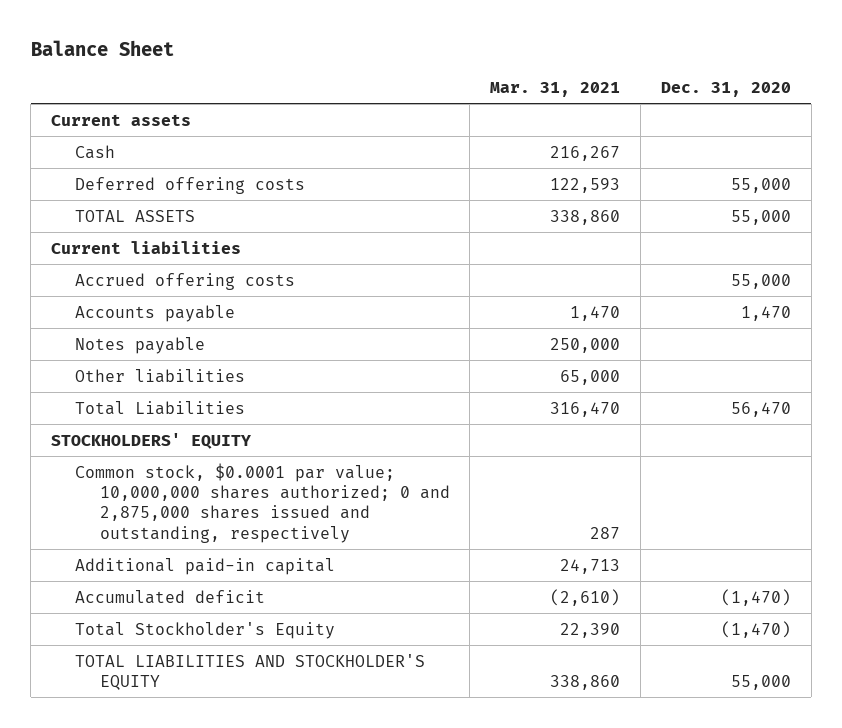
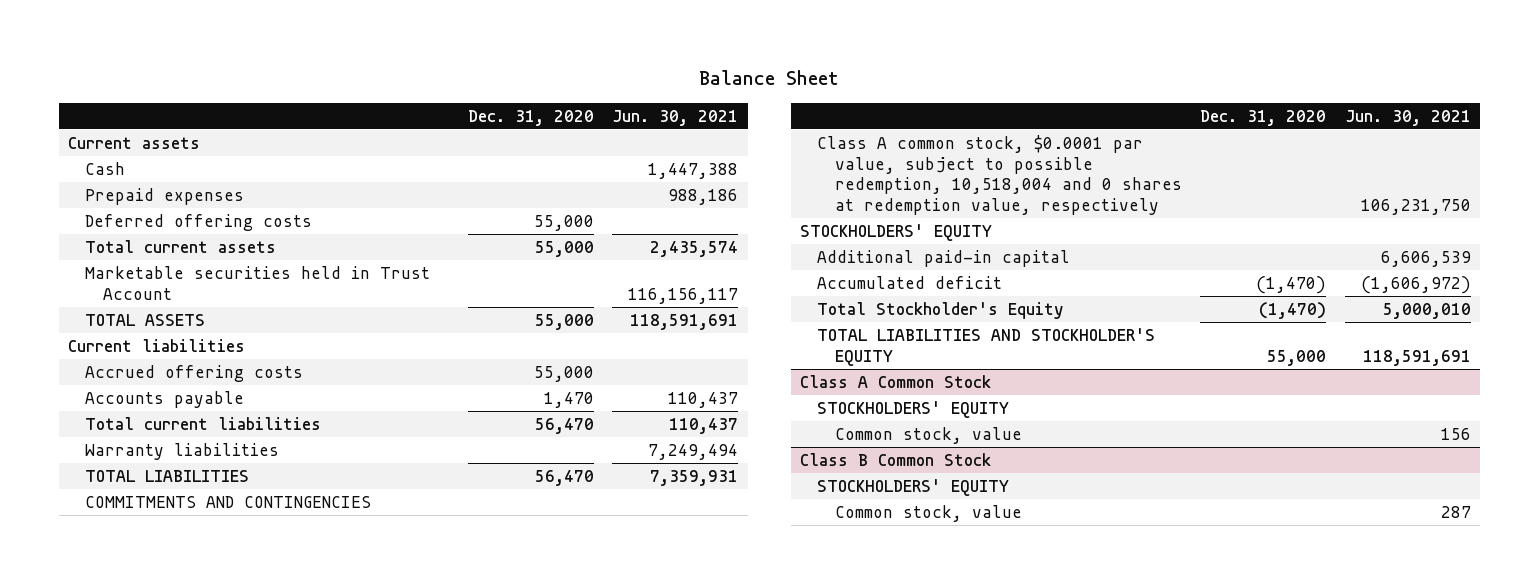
[490,82,621,98] Mar. 31, 2021 -> none
none -> [612,109,739,126] Jun. 30, 2021
none -> [85,188,245,206] Prepaid expenses
none -> [85,240,277,254] Total current assets
none -> [85,266,431,300] Marketable securities held in Trust Account
[75,336,206,354] Notes payable -> none
[75,368,246,383] Other liabilities -> none
[75,400,246,415] Total Liabilities -> [85,417,322,431] Total current liabilities
none -> [85,443,280,461] Warranty liabilities
none -> [85,470,250,483] TOTAL LIABILITIES
none -> [85,496,372,509] COMMITMENTS AND CONTINGENCIES
none -> [817,135,1182,215] Class A common stock, $0.0001 par value, subject to possible redemption, 10,518,004 and 0 shares at redemption value, respectively
[75,462,450,543] Common stock, $0.0001 par value; 10,000,000 shares authorized; 0 and 2,875,000 shares issued and outstanding, respectively -> none
none -> [799,375,991,389] Class A Common Stock
none -> [817,401,1010,419] STOCKHOLDERS' EQUITY
none -> [834,427,1022,445] Common stock, value
none -> [799,453,991,467] Class B Common Stock
none -> [817,479,1010,497] STOCKHOLDERS' EQUITY
none -> [834,505,1022,523] Common stock, value

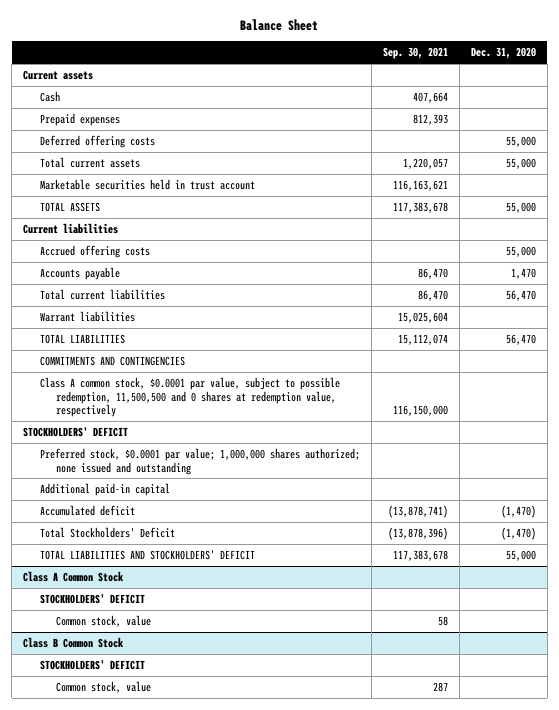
[612,109,739,126] Jun. 30, 2021 -> none
none -> [382,47,448,60] Sep. 30, 2021
[85,266,431,300] Marketable securities held in Trust Account -> [39,179,255,191] Marketable securities held in trust account
[85,443,280,461] Warranty liabilities -> [39,311,135,323] Warrant liabilities
[817,135,1182,215] Class A common stock, $0.0001 par value, subject to possible redemption, 10,518,004 and 0 shares at redemption value, respectively -> [39,377,340,418] Class A common stock, $0.0001 par value, subject to possible redemption, 11,500,500 and 0 shares at redemption value, respectively
[799,224,992,242] STOCKHOLDERS' EQUITY -> [23,427,129,438] STOCKHOLDERS' DEFICIT
none -> [39,448,360,475] Preferred stock, $0.0001 par value; 1,000,000 shares authorized; none issued and outstanding
[817,302,1065,320] Total Stockholder's Equity -> [39,527,175,539] Total Stockholders' Deficit
[817,328,1156,366] TOTAL LIABILITIES AND STOCKHOLDER'S EQUITY -> [39,550,255,561] TOTAL LIABILITIES AND STOCKHOLDERS' DEFICIT
[817,401,1010,419] STOCKHOLDERS' EQUITY -> [39,594,145,605] STOCKHOLDERS' DEFICIT
[817,479,1010,497] STOCKHOLDERS' EQUITY -> [39,660,145,671] STOCKHOLDERS' DEFICIT

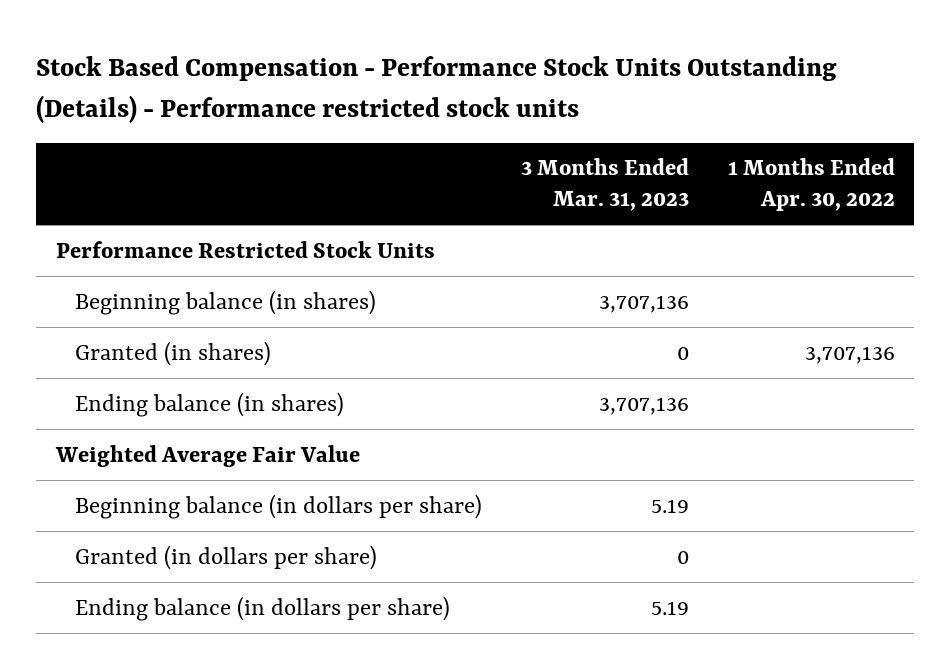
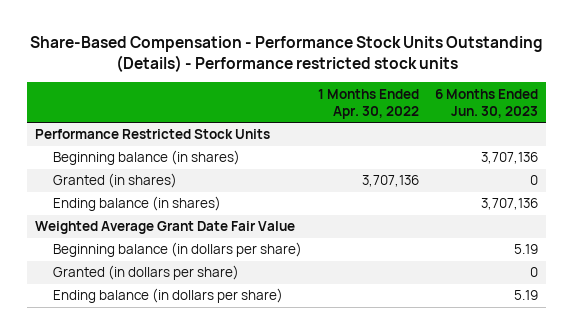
[35,56,837,123] Stock Based Compensation - Performance Stock Units Outstanding (Details) - Performance restricted stock units -> [29,35,543,72] Share-Based Compensation - Performance Stock Units Outstanding (Details) - Performance restricted stock units
[520,158,689,212] 3 Months Ended Mar. 31, 2023 -> none
none -> [435,88,539,118] 6 Months Ended Jun. 30, 2023
[54,444,360,467] Weighted Average Fair Value -> [35,221,296,235] Weighted Average Grant Date Fair Value

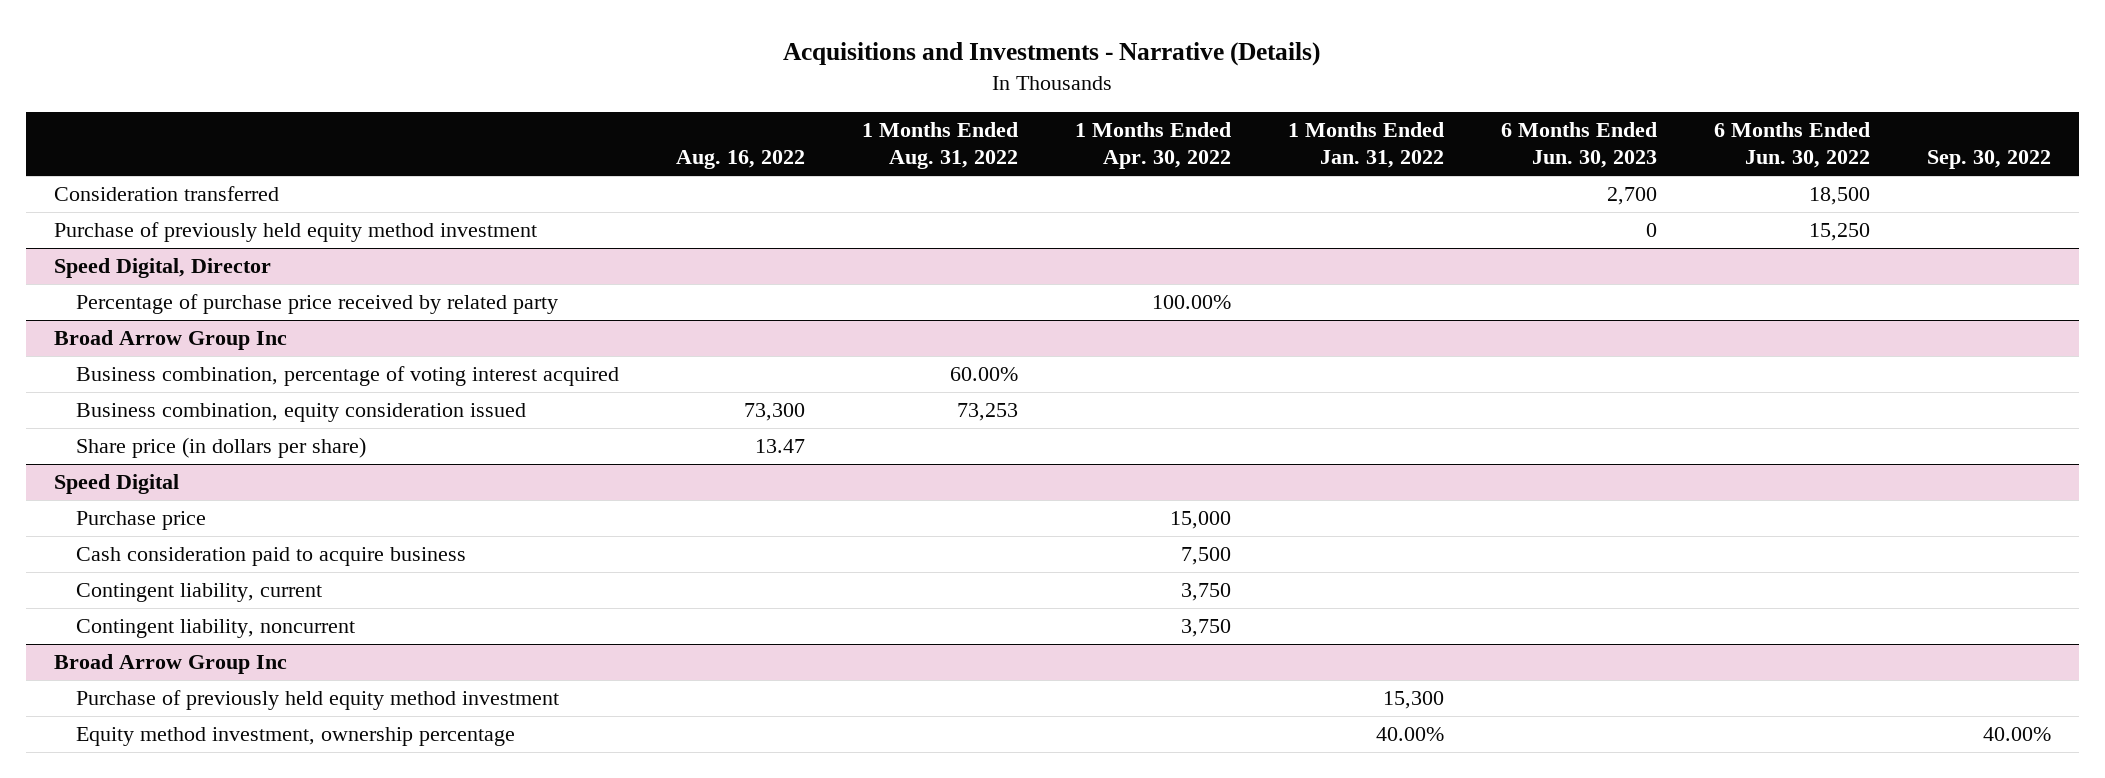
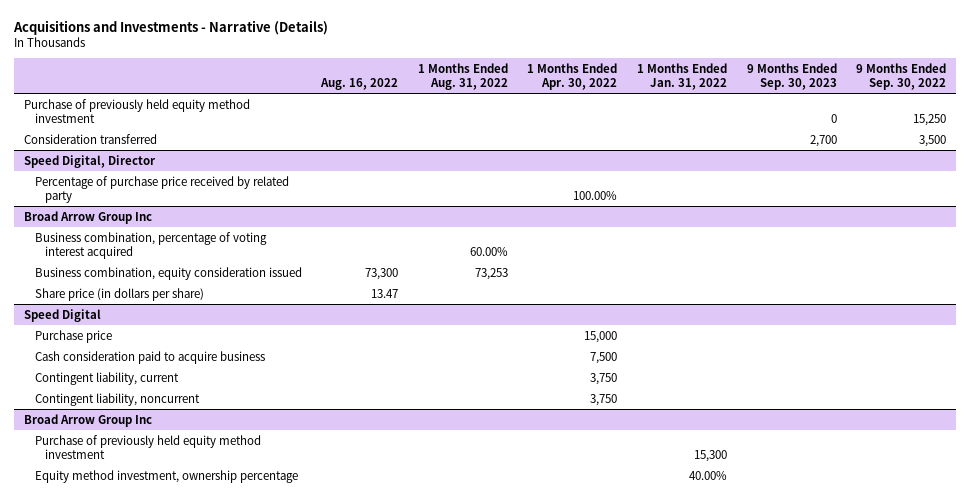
[1500,122,1657,169] 6 Months Ended Jun. 30, 2023 -> none
[1713,122,1870,169] 6 Months Ended Jun. 30, 2022 -> none
[1926,150,2051,170] Sep. 30, 2022 -> none
none -> [746,62,837,90] 9 Months Ended Sep. 30, 2023
none -> [856,62,947,90] 9 Months Ended Sep. 30, 2022
[54,186,280,202] Consideration transferred -> [23,133,157,144] Consideration transferred

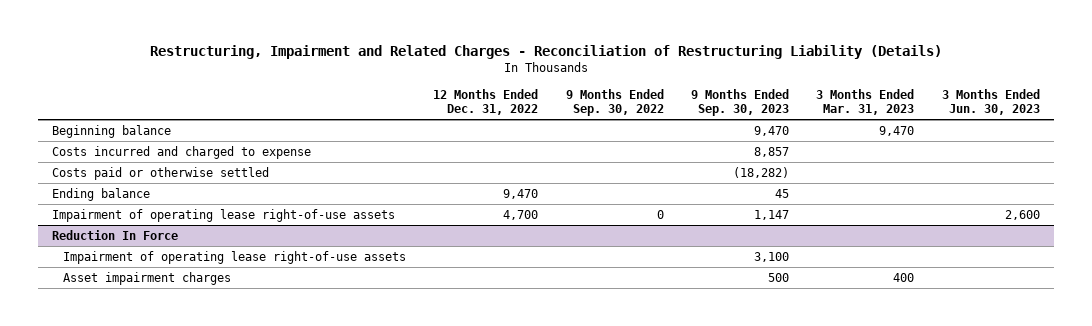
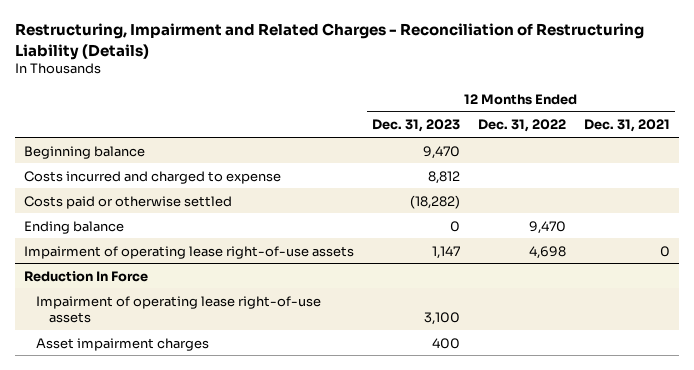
[565,88,664,117] 9 Months Ended Sep. 30, 2022 -> none
[691,88,790,117] 9 Months Ended Sep. 30, 2023 -> none
[816,88,915,116] 3 Months Ended Mar. 31, 2023 -> none
[941,88,1040,116] 3 Months Ended Jun. 30, 2023 -> none
none -> [371,119,460,133] Dec. 31, 2023
none -> [584,119,671,133] Dec. 31, 2021
[503,209,539,220] 4,700 -> [528,245,566,259] 4,698

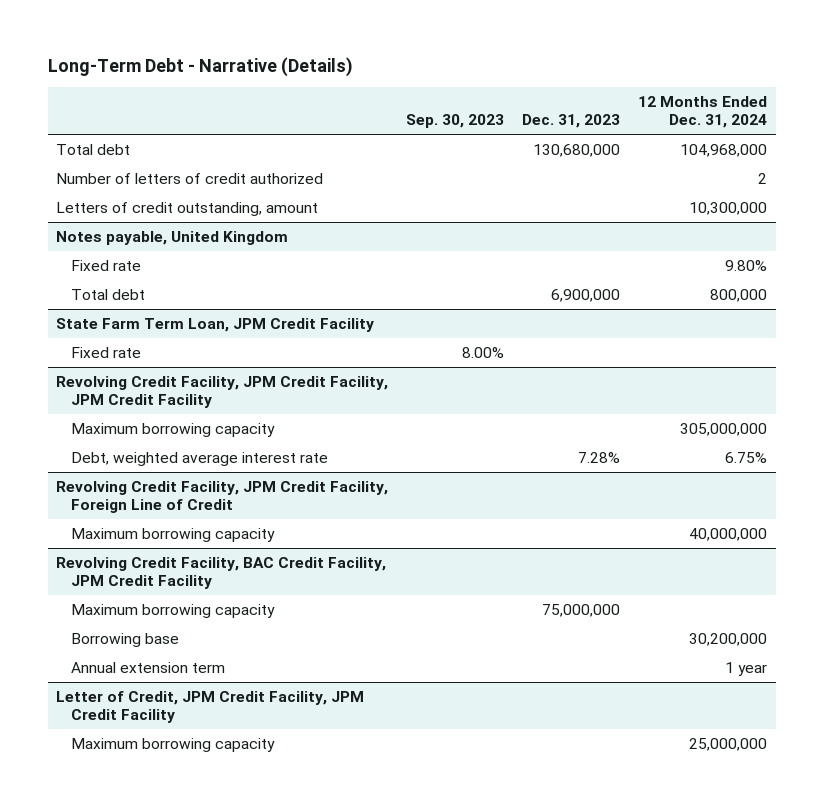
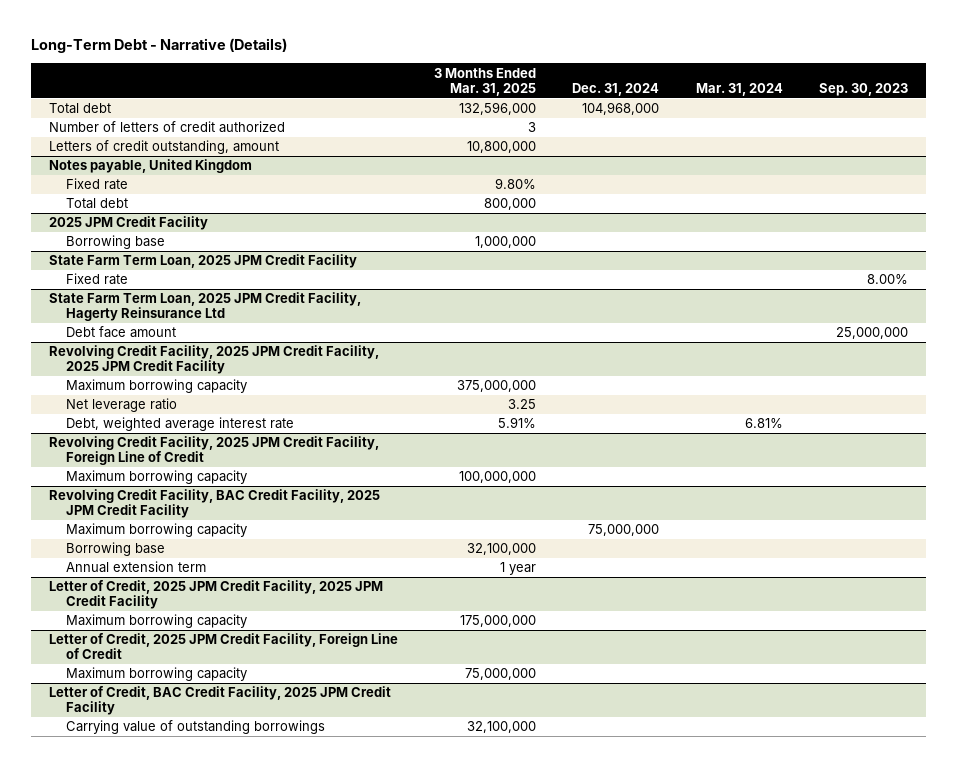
[521,114,620,129] Dec. 31, 2023 -> none
[637,95,767,129] 12 Months Ended Dec. 31, 2024 -> none
none -> [434,67,537,96] 3 Months Ended Mar. 31, 2025
none -> [572,82,660,96] Dec. 31, 2024
none -> [695,82,783,96] Mar. 31, 2024
none -> [48,216,208,231] 2025 JPM Credit Facility
none -> [66,235,166,250] Borrowing base
[56,317,375,332] State Farm Term Loan, JPM Credit Facility -> [48,254,357,269] State Farm Term Loan, 2025 JPM Credit Facility
none -> [48,292,361,322] State Farm Term Loan, 2025 JPM Credit Facility, Hagerty Reinsurance Ltd
none -> [66,326,177,339] Debt face amount
[56,375,389,409] Revolving Credit Facility, JPM Credit Facility, JPM Credit Facility -> [48,345,379,375] Revolving Credit Facility, 2025 JPM Credit Facility, 2025 JPM Credit Facility
none -> [66,398,178,413] Net leverage ratio
[56,480,389,514] Revolving Credit Facility, JPM Credit Facility, Foreign Line of Credit -> [48,436,379,466] Revolving Credit Facility, 2025 JPM Credit Facility, Foreign Line of Credit
[56,556,387,590] Revolving Credit Facility, BAC Credit Facility, JPM Credit Facility -> [48,489,380,519] Revolving Credit Facility, BAC Credit Facility, 2025 JPM Credit Facility
[56,690,365,724] Letter of Credit, JPM Credit Facility, JPM Credit Facility -> [48,580,383,610] Letter of Credit, 2025 JPM Credit Facility, 2025 JPM Credit Facility
none -> [48,633,398,660] Letter of Credit, 2025 JPM Credit Facility, Foreign Line of Credit
none -> [66,667,248,682] Maximum borrowing capacity
none -> [48,686,391,716] Letter of Credit, BAC Credit Facility, 2025 JPM Credit Facility
none -> [66,720,326,735] Carrying value of outstanding borrowings

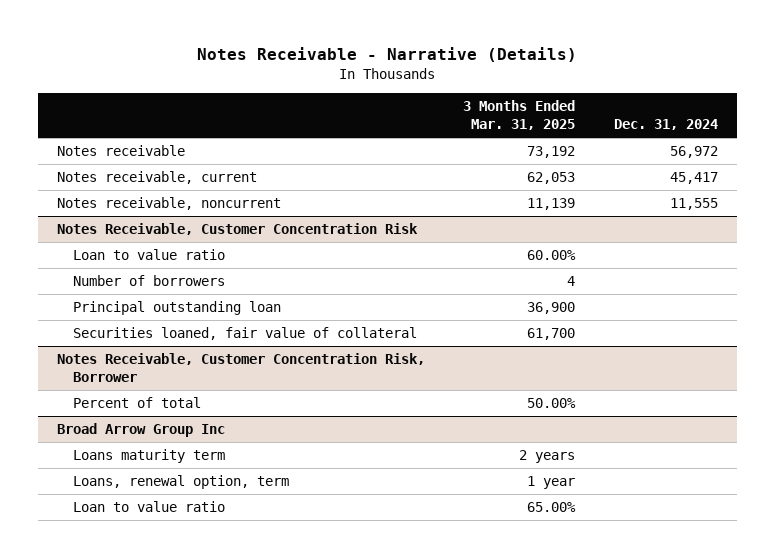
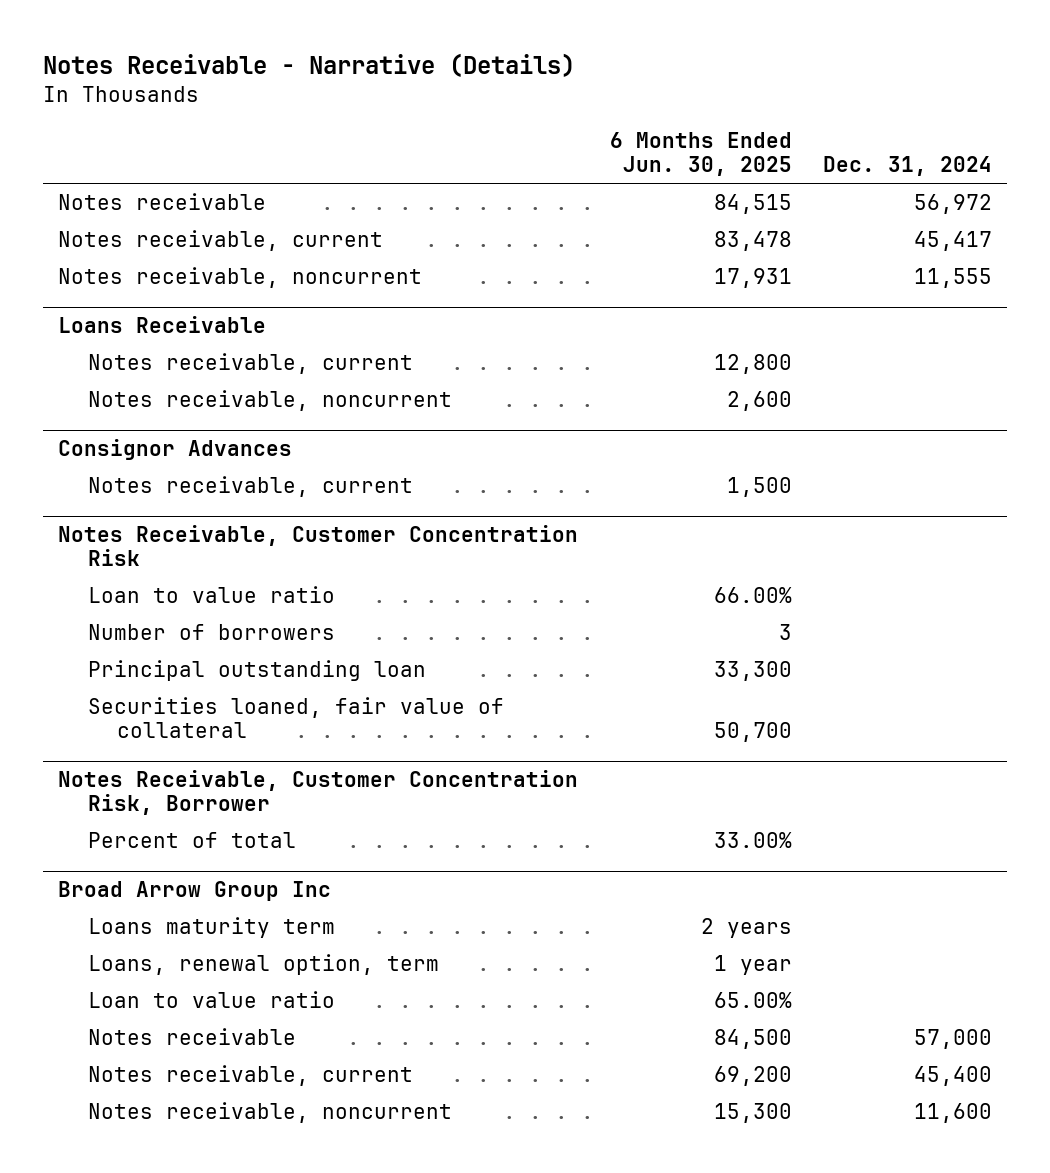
[463,100,576,131] 3 Months Ended Mar. 31, 2025 -> none
none -> [609,132,792,177] 6 Months Ended Jun. 30, 2025
none -> [58,315,267,333] Loans Receivable
none -> [87,352,413,374] Notes receivable, current
none -> [87,389,452,411] Notes receivable, noncurrent
none -> [58,438,293,460] Consignor Advances
none -> [87,475,413,497] Notes receivable, current
none -> [87,1027,296,1045] Notes receivable
none -> [87,1064,413,1086] Notes receivable, current
none -> [87,1101,452,1123] Notes receivable, noncurrent

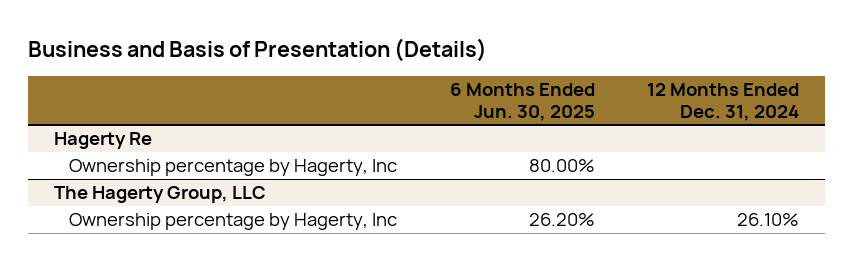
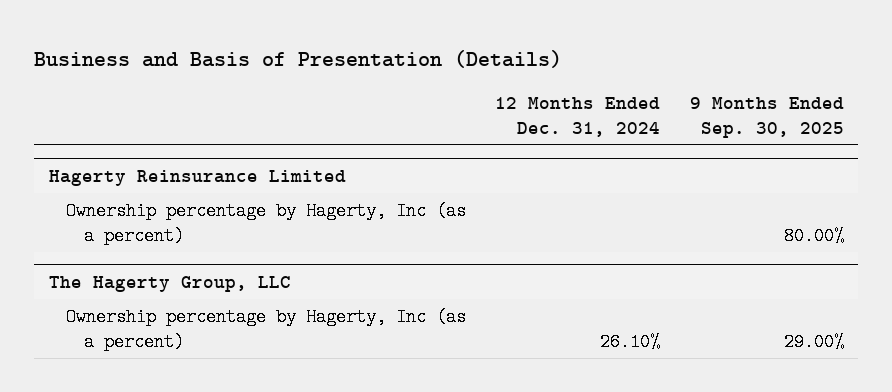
[449,83,595,121] 6 Months Ended Jun. 30, 2025 -> none
none -> [689,97,844,138] 9 Months Ended Sep. 30, 2025
[54,132,153,150] Hagerty Re -> [48,169,346,186] Hagerty Reinsurance Limited
[69,159,398,177] Ownership percentage by Hagerty, Inc -> [66,202,467,245] Ownership percentage by Hagerty, Inc (as a percent)
[69,213,398,231] Ownership percentage by Hagerty, Inc -> [66,308,467,351] Ownership percentage by Hagerty, Inc (as a percent)

